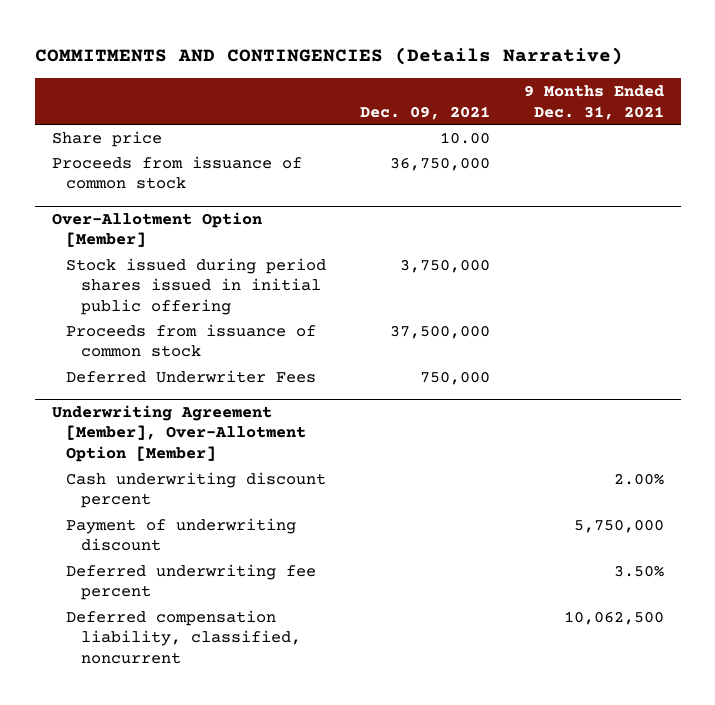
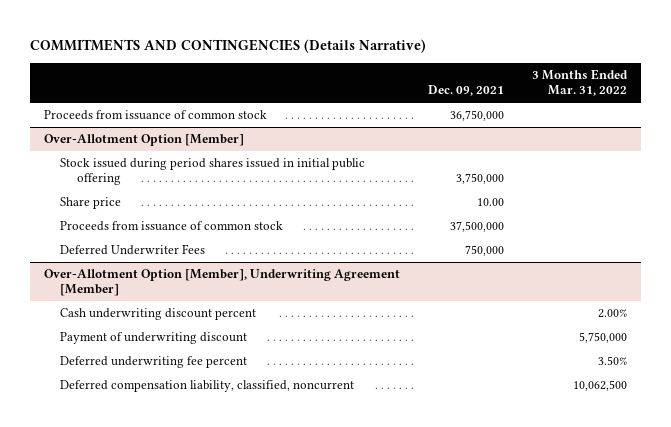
[523,85,664,120] 9 Months Ended Dec. 31, 2021 -> none
none -> [531,69,628,97] 3 Months Ended Mar. 31, 2022
[51,130,162,147] Share price -> none
none -> [60,197,122,210] Share price
[51,404,307,462] Underwriting Agreement [Member], Over-Allotment Option [Member] -> [44,269,401,297] Over-Allotment Option [Member], Underwriting Agreement [Member]

